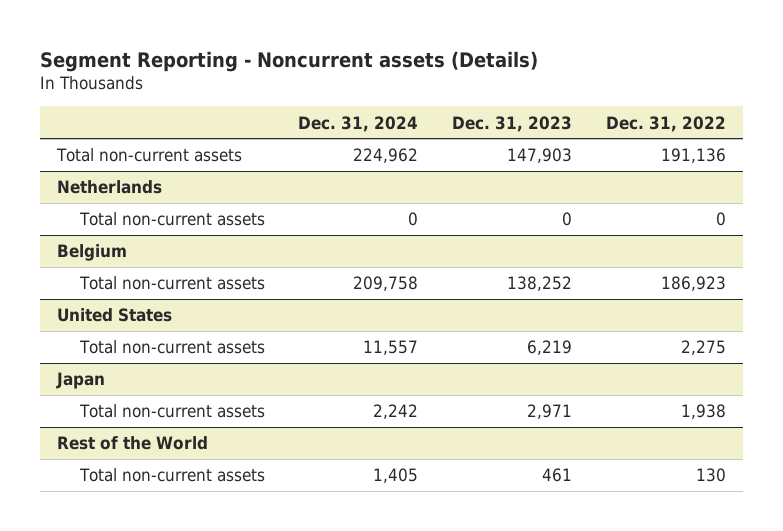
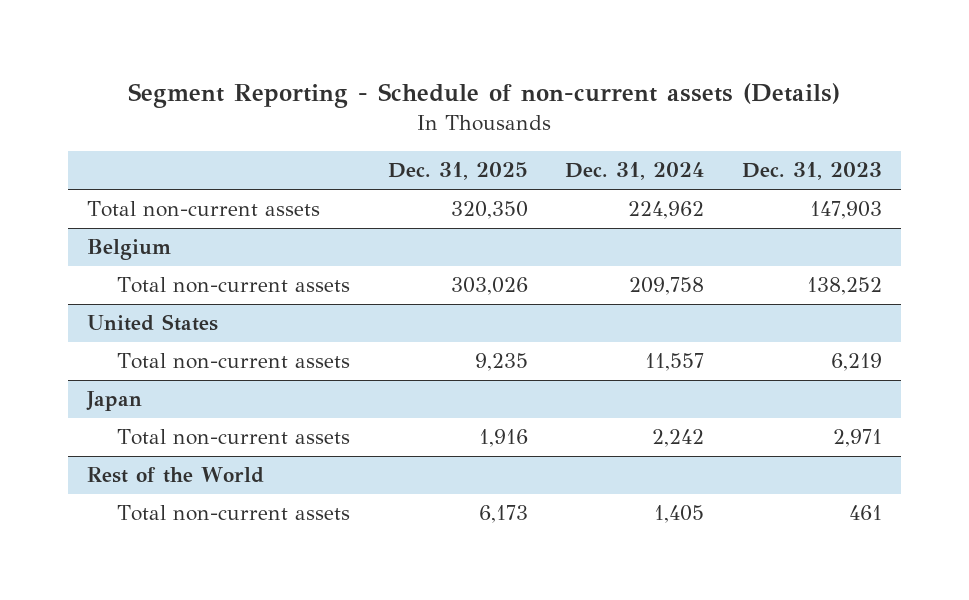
[40,50,539,72] Segment Reporting - Noncurrent assets (Details) -> [128,82,841,108] Segment Reporting - Schedule of non-current assets (Details)
[605,115,726,132] Dec. 31, 2022 -> none
none -> [387,162,528,181] Dec. 31, 2025
[57,180,163,195] Netherlands -> none
[78,212,265,227] Total non-current assets -> none

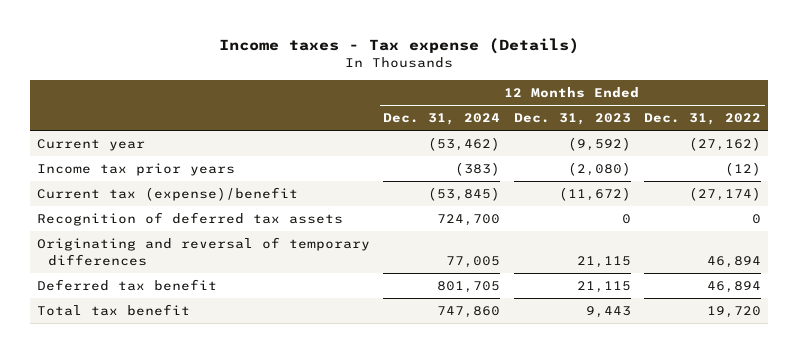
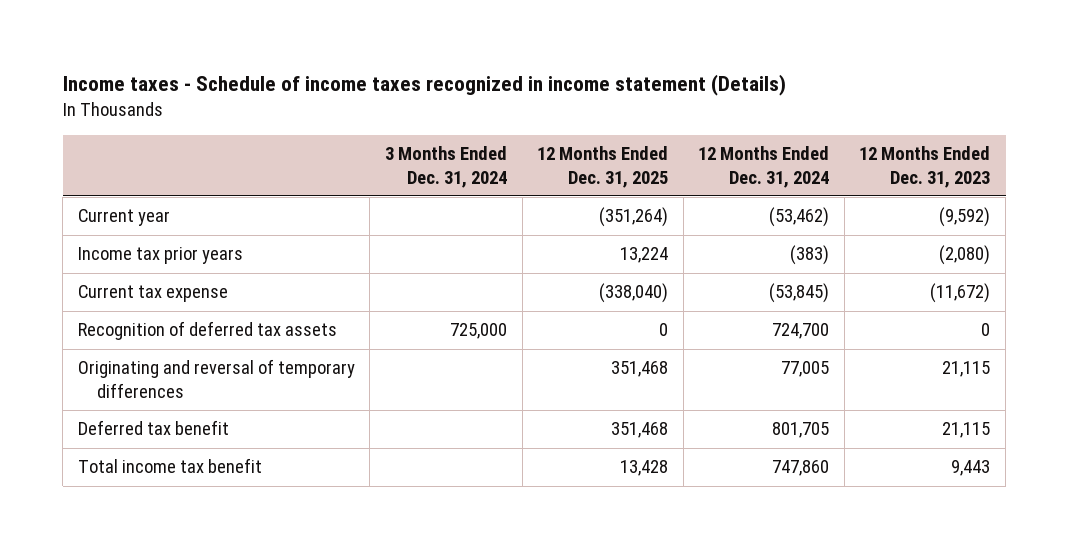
[219,37,580,54] Income taxes - Tax expense (Details) -> [62,74,786,97] Income taxes - Schedule of income taxes recognized in income statement (Details)
[644,113,762,126] Dec. 31, 2022 -> none
none -> [385,146,508,188] 3 Months Ended Dec. 31, 2024
none -> [537,146,669,188] 12 Months Ended Dec. 31, 2025
[36,187,298,202] Current tax (expense)/benefit -> [77,285,228,303] Current tax expense
[36,304,190,317] Total tax benefit -> [77,458,262,474] Total income tax benefit

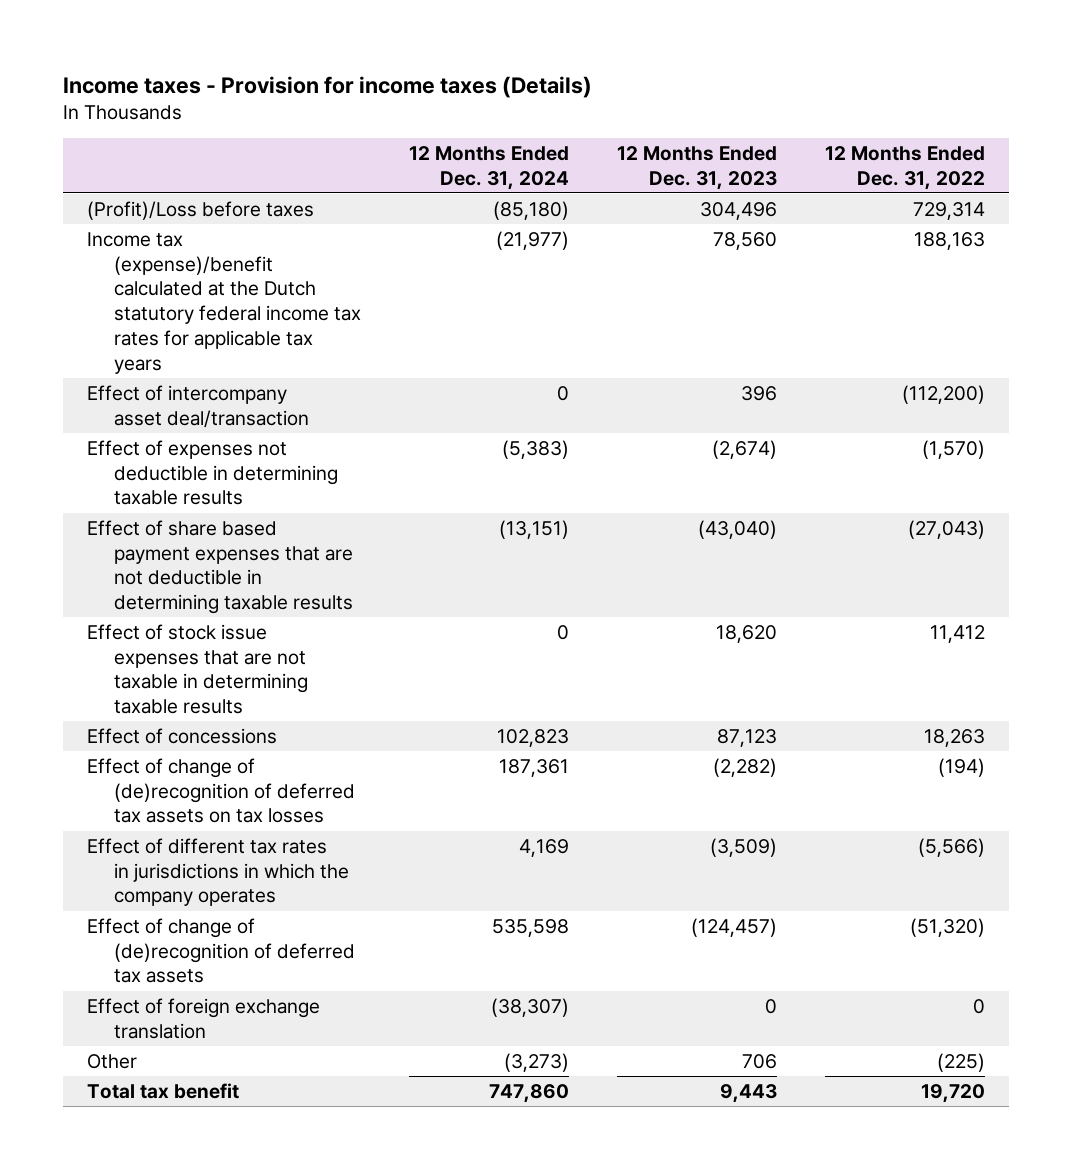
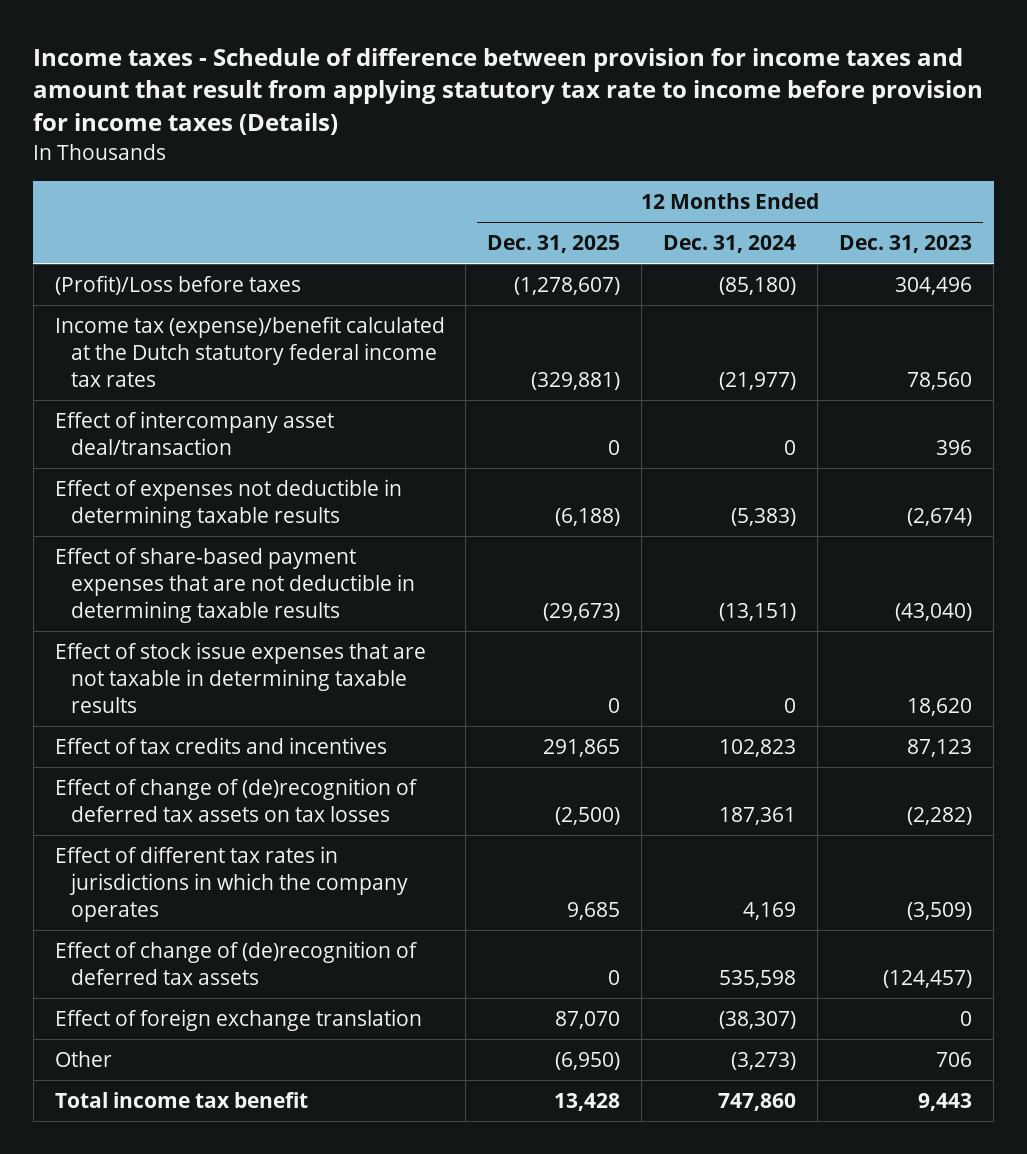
[62,75,592,98] Income taxes - Provision for income taxes (Details) -> [33,47,984,136] Income taxes - Schedule of difference between provision for income taxes and amount that result from applying statutory tax rate to income before provision for income taxes (Details)
[824,146,985,190] 12 Months Ended Dec. 31, 2022 -> none
none -> [487,235,621,254] Dec. 31, 2025
[86,231,361,374] Income tax (expense)/benefit calculated at the Dutch statutory federal income tax rates for applicable tax years -> [54,316,445,387] Income tax (expense)/benefit calculated at the Dutch statutory federal income tax rates
[86,519,353,615] Effect of share based payment expenses that are not deductible in determining taxable results -> [54,548,415,623] Effect of share-based payment expenses that are not deductible in determining taxable results
[86,727,277,744] Effect of concessions -> [54,737,387,755] Effect of tax credits and incentives
[86,1082,239,1099] Total tax benefit -> [54,1092,308,1109] Total income tax benefit

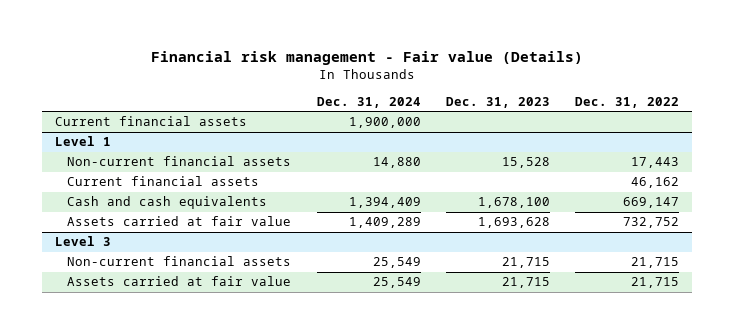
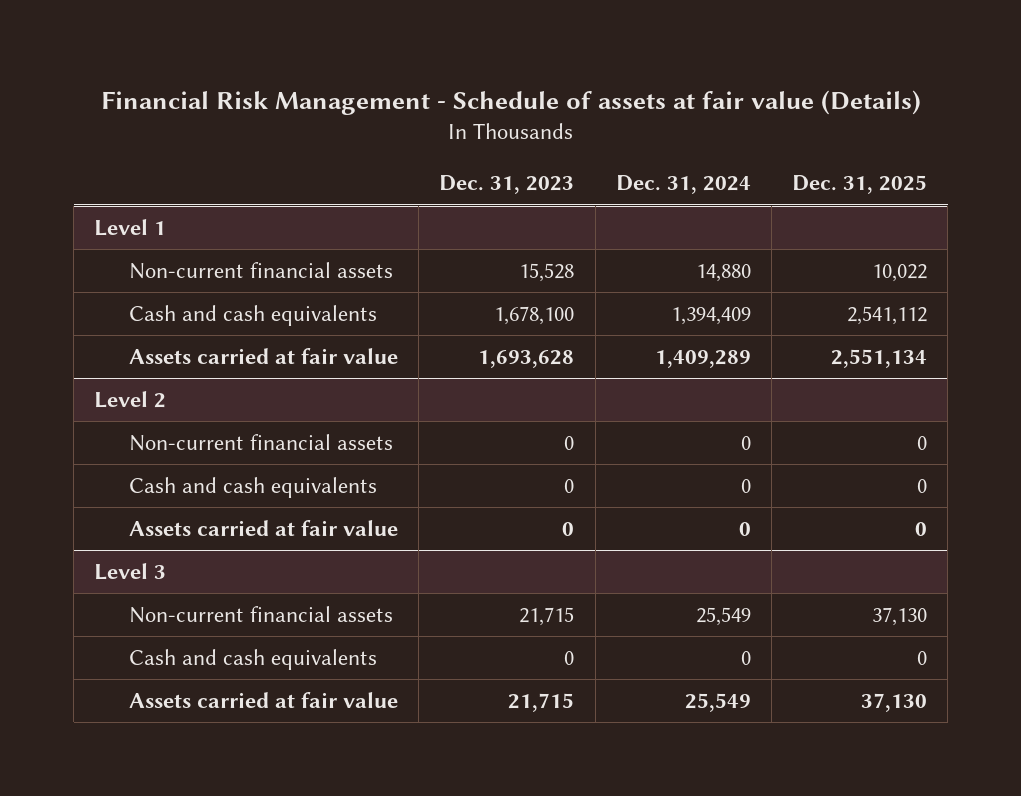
[151,50,584,65] Financial risk management - Fair value (Details) -> [100,89,921,115] Financial Risk Management - Schedule of assets at fair value (Details)
[575,96,680,108] Dec. 31, 2022 -> none
none -> [791,175,927,195] Dec. 31, 2025
[55,116,248,127] Current financial assets -> none
[67,176,260,187] Current financial assets -> none
none -> [94,391,167,409] Level 2
none -> [129,434,394,452] Non-current financial assets
none -> [129,477,378,499] Cash and cash equivalents
none -> [129,520,399,537] Assets carried at fair value
none -> [129,649,378,671] Cash and cash equivalents

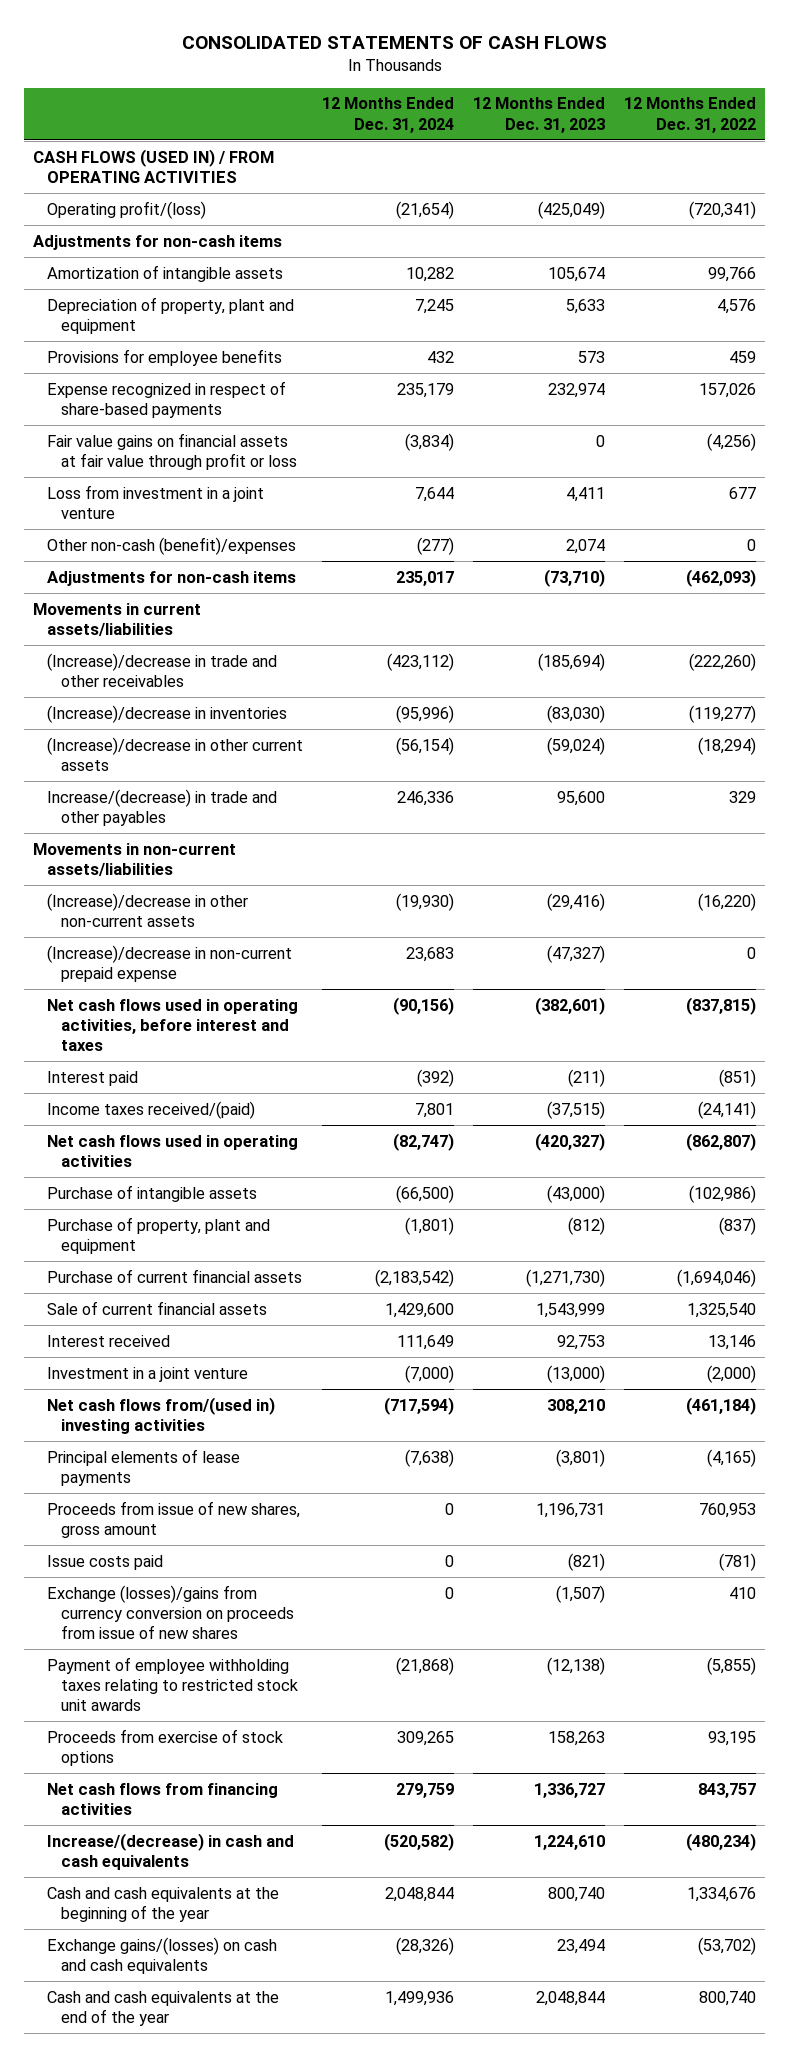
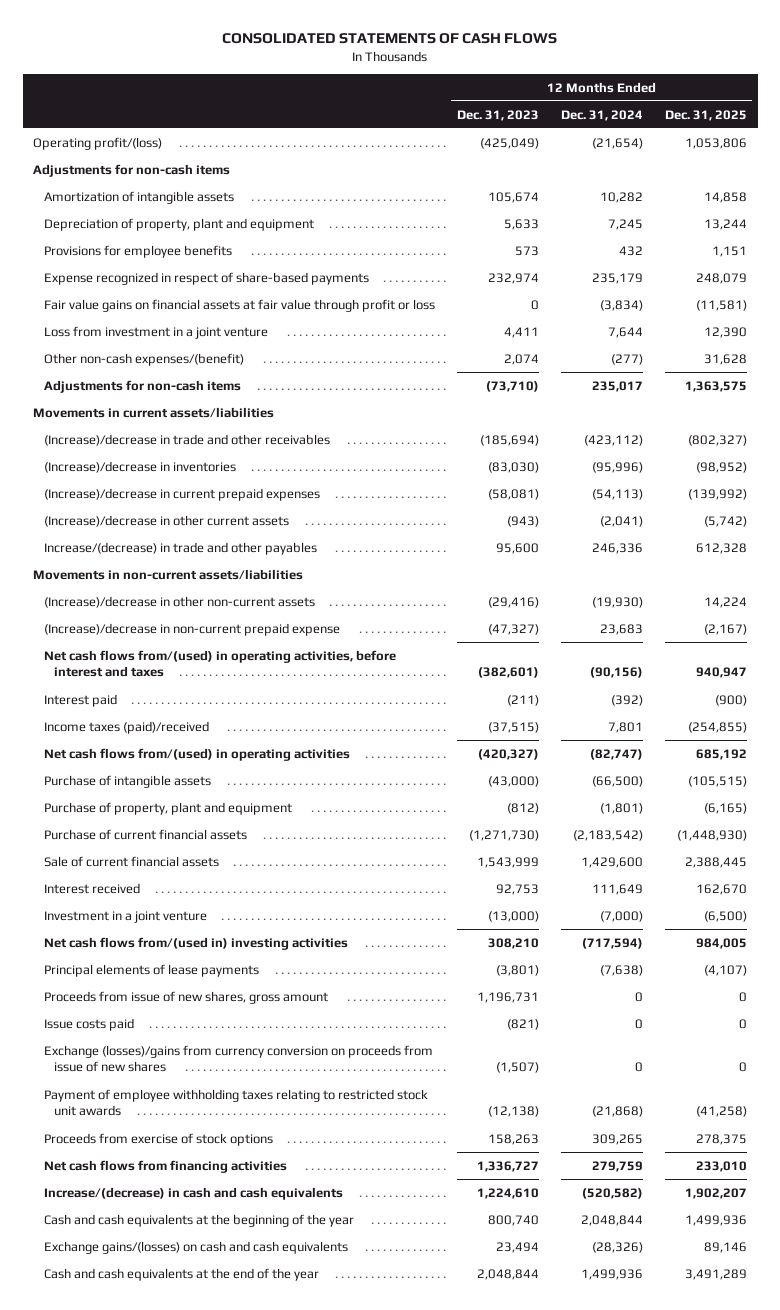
[623,97,756,133] 12 Months Ended Dec. 31, 2022 -> none
none -> [664,109,747,121] Dec. 31, 2025
[33,148,275,184] CASH FLOWS (USED IN) / FROM OPERATING ACTIVITIES -> none
[47,536,297,555] Other non-cash (benefit)/expenses -> [43,352,244,366] Other non-cash expenses/(benefit)
none -> [43,487,320,501] (Increase)/decrease in current prepaid expenses
[396,736,455,755] (56,154) -> [599,515,643,527] (2,041)
[546,736,605,755] (59,024) -> [506,515,539,527] (943)
[47,998,299,1052] Net cash flows used in operating activities, before interest and taxes -> [43,649,396,678] Net cash flows from/(used) in operating activities, before interest and taxes
[47,1100,256,1119] Income taxes received/(paid) -> [43,720,209,734] Income taxes (paid)/received
[47,1134,299,1168] Net cash flows used in operating activities -> [43,747,350,761] Net cash flows from/(used) in operating activities

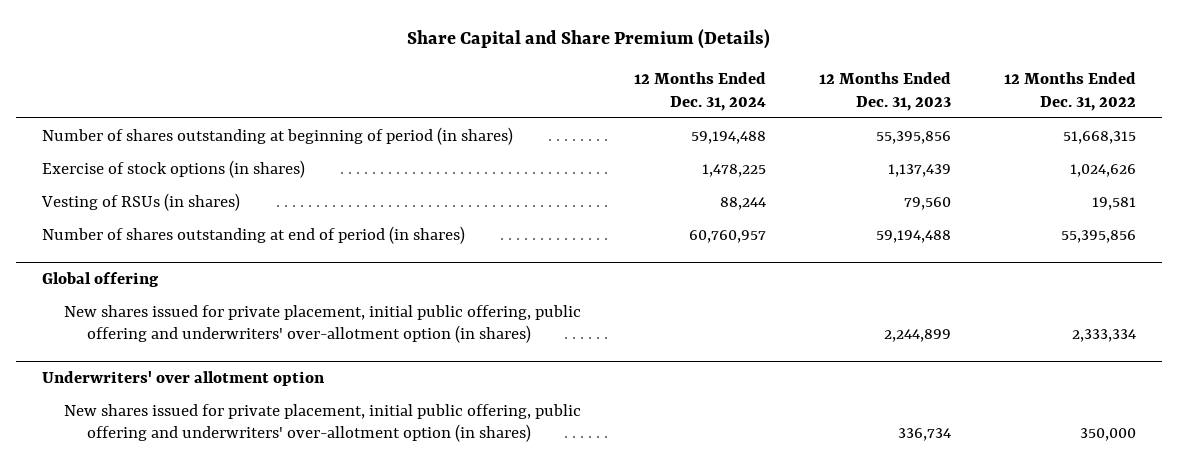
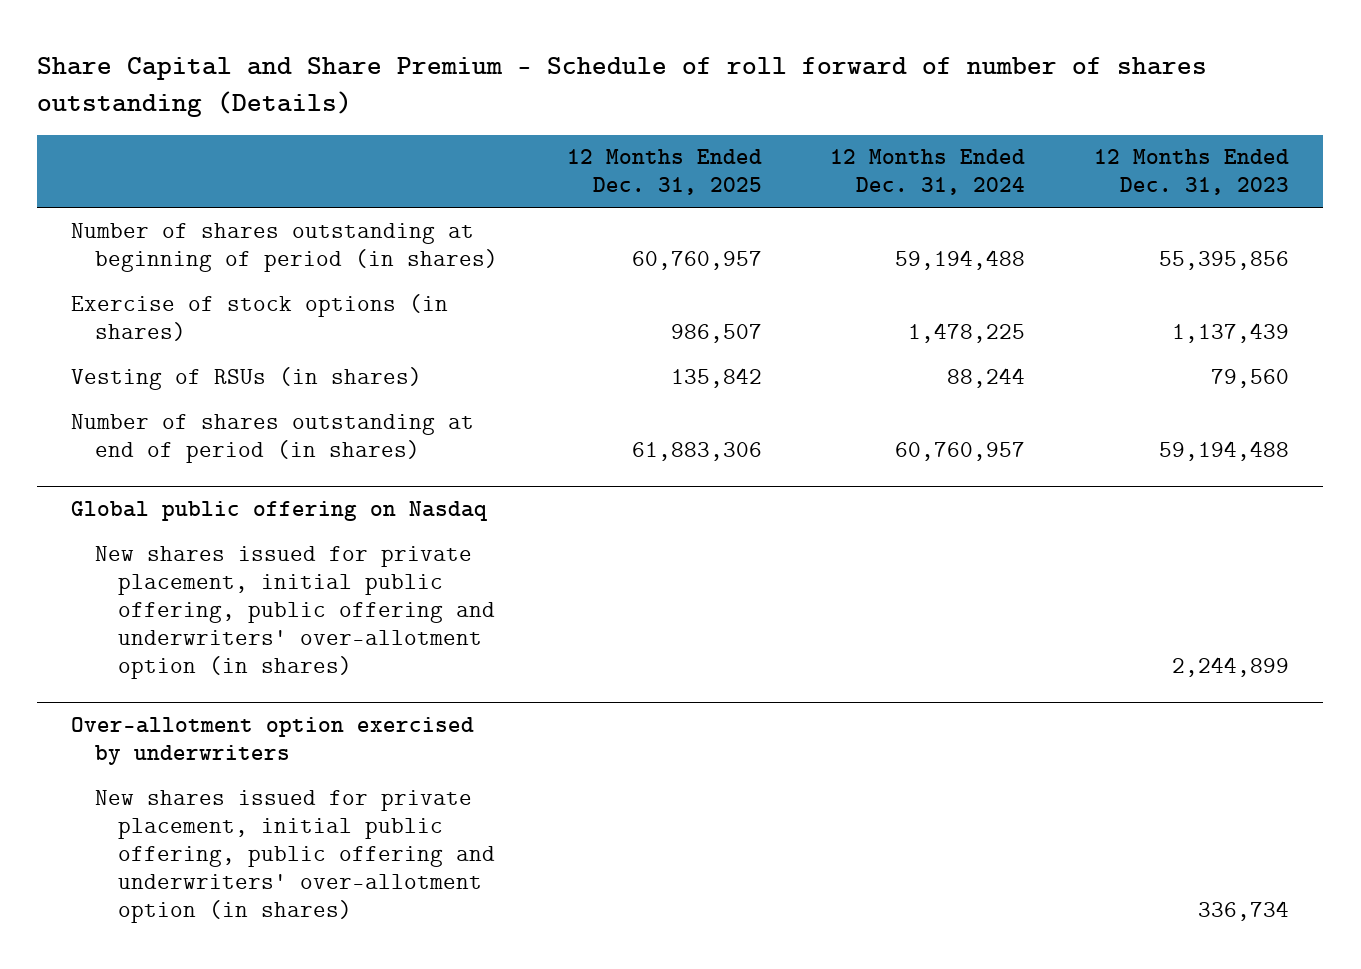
[406,29,770,50] Share Capital and Share Premium (Details) -> [37,56,1208,117] Share Capital and Share Premium - Schedule of roll forward of number of shares outstanding (Details)
[1003,71,1136,111] 12 Months Ended Dec. 31, 2022 -> none
none -> [566,149,762,196] 12 Months Ended Dec. 31, 2025
[41,271,159,287] Global offering -> [71,500,489,521] Global public offering on Nasdaq
[41,370,325,386] Underwriters' over allotment option -> [71,716,475,765] Over-allotment option exercised by underwriters

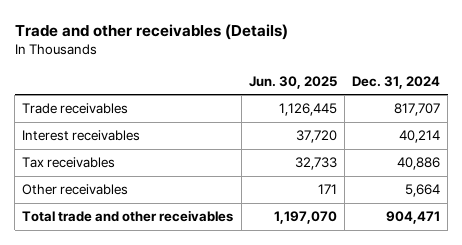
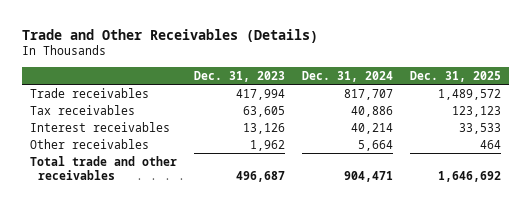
[14,23,288,40] Trade and other receivables (Details) -> [21,28,318,43] Trade and Other Receivables (Details)
[248,75,337,89] Jun. 30, 2025 -> none
none -> [193,70,285,82] Dec. 31, 2023
none -> [409,70,501,82] Dec. 31, 2025
[22,130,141,142] Interest receivables -> [29,121,170,132] Interest receivables

